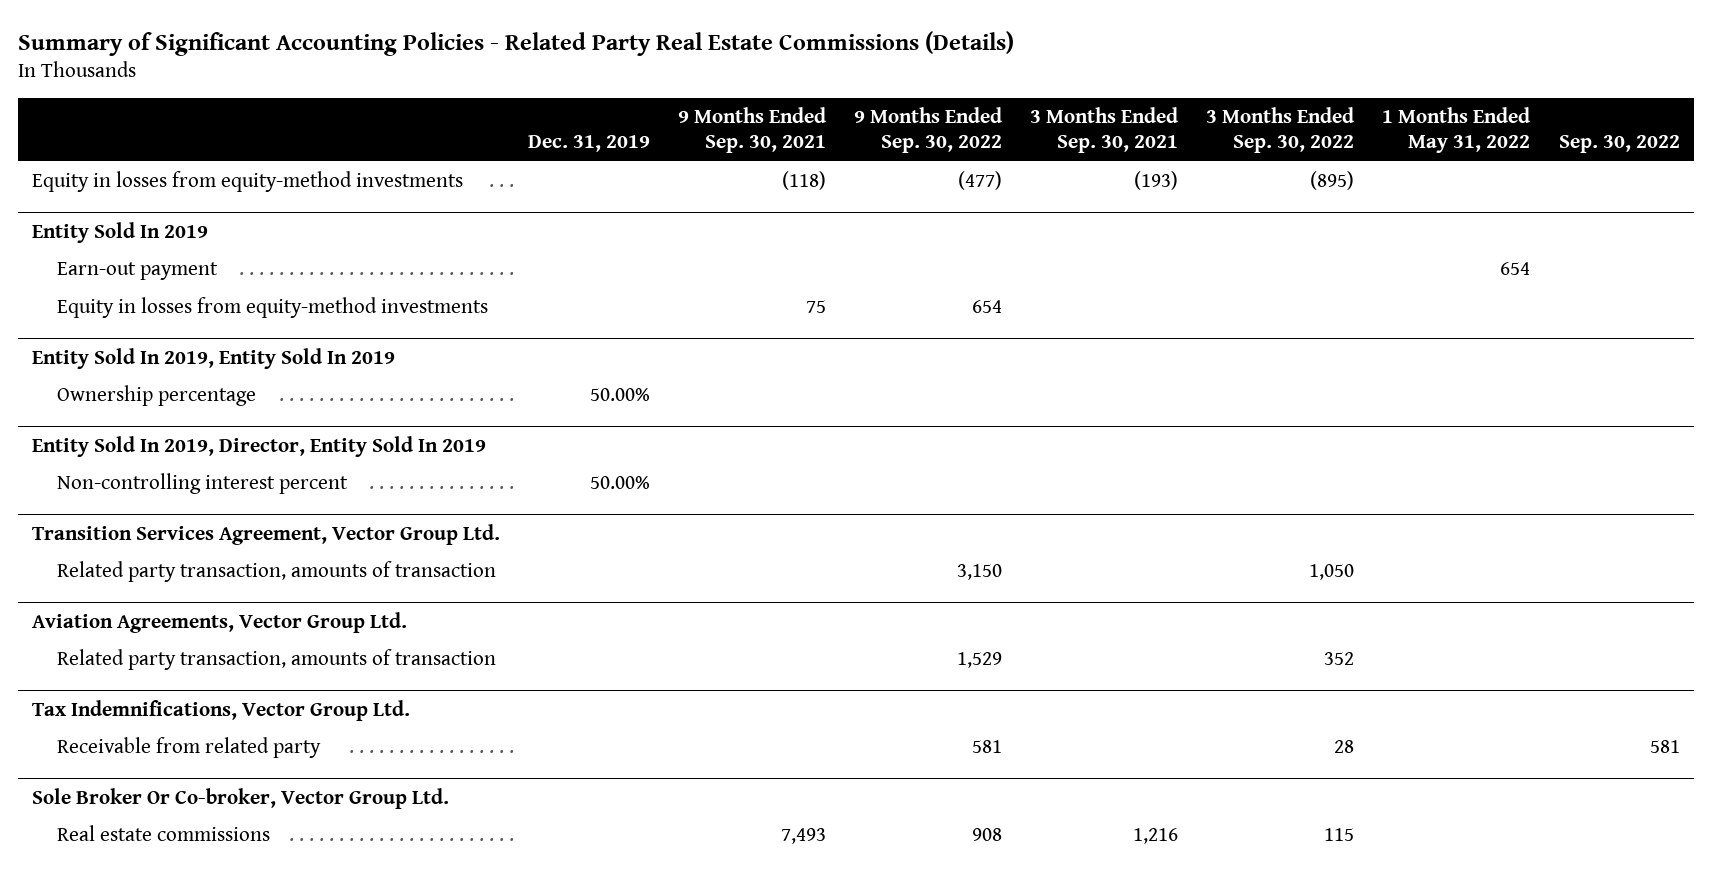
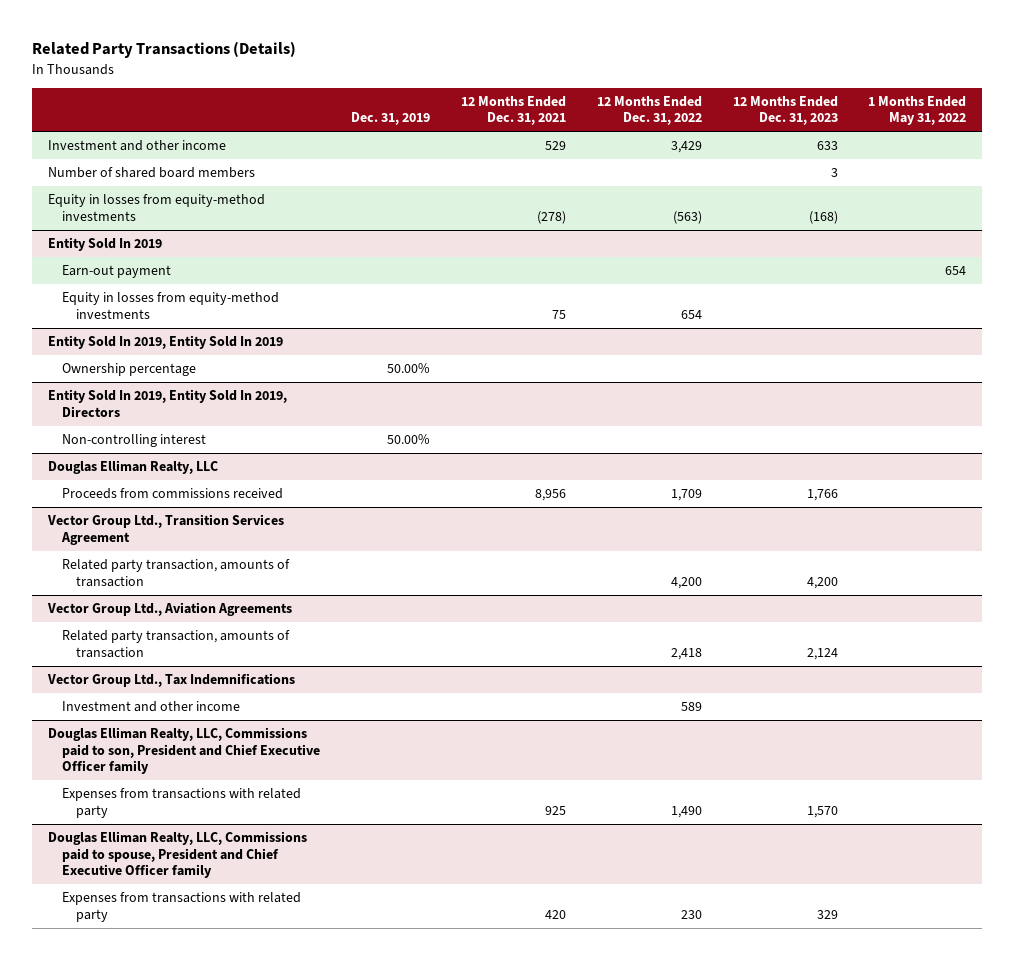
[17,30,1014,56] Summary of Significant Accounting Policies - Related Party Real Estate Commissions (Details) -> [32,41,297,59] Related Party Transactions (Details)
[678,107,827,153] 9 Months Ended Sep. 30, 2021 -> none
[854,107,1003,153] 9 Months Ended Sep. 30, 2022 -> none
[1030,107,1179,153] 3 Months Ended Sep. 30, 2021 -> none
[1206,107,1355,153] 3 Months Ended Sep. 30, 2022 -> none
[1558,134,1680,153] Sep. 30, 2022 -> none
none -> [460,95,566,126] 12 Months Ended Dec. 31, 2021
none -> [596,95,702,126] 12 Months Ended Dec. 31, 2022
none -> [732,95,838,126] 12 Months Ended Dec. 31, 2023
none -> [47,140,226,152] Investment and other income
none -> [47,167,255,179] Number of shared board members
[32,435,487,457] Entity Sold In 2019, Director, Entity Sold In 2019 -> [47,389,287,417] Entity Sold In 2019, Entity Sold In 2019, Directors
[56,473,348,495] Non-controlling interest percent -> [62,434,207,448] Non-controlling interest
none -> [47,460,218,475] Douglas Elliman Realty, LLC
none -> [62,488,284,500] Proceeds from commissions received
[32,523,501,545] Transition Services Agreement, Vector Group Ltd. -> [46,514,284,545] Vector Group Ltd., Transition Services Agreement
[32,611,408,633] Aviation Agreements, Vector Group Ltd. -> [46,602,292,617] Vector Group Ltd., Aviation Agreements
[56,737,321,759] Receivable from related party -> none
[32,787,450,809] Sole Broker Or Co-broker, Vector Group Ltd. -> none
[56,825,270,842] Real estate commissions -> none
[32,699,411,721] Tax Indemnifications, Vector Group Ltd. -> [46,673,295,688] Vector Group Ltd., Tax Indemnifications
none -> [62,701,241,713] Investment and other income
none -> [47,727,321,775] Douglas Elliman Realty, LLC, Commissions paid to son, President and Chief Executive Officer family
none -> [62,788,302,818] Expenses from transactions with related party
none -> [47,831,307,879] Douglas Elliman Realty, LLC, Commissions paid to spouse, President and Chief Executive Officer family
none -> [62,892,302,922] Expenses from transactions with related party

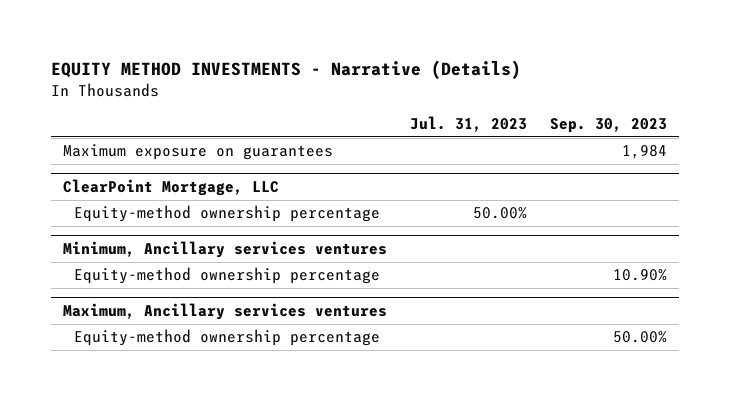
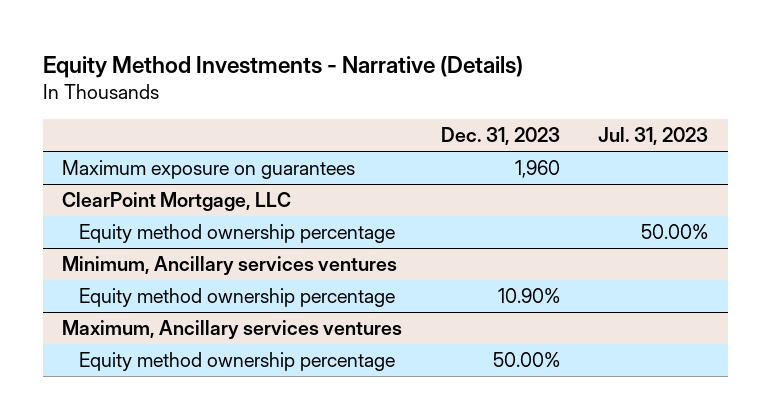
[51,59,522,79] EQUITY METHOD INVESTMENTS - Narrative (Details) -> [42,55,523,78] Equity Method Investments - Narrative (Details)
[550,118,668,134] Sep. 30, 2023 -> none
none -> [440,127,560,146] Dec. 31, 2023
[74,205,381,223] Equity-method ownership percentage -> [79,224,396,244] Equity method ownership percentage
[74,267,381,285] Equity-method ownership percentage -> [79,288,396,308] Equity method ownership percentage
[74,329,381,347] Equity-method ownership percentage -> [79,352,396,372] Equity method ownership percentage

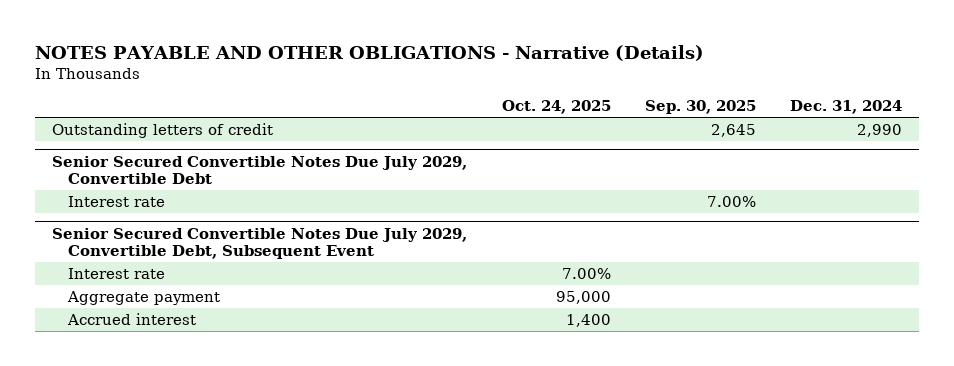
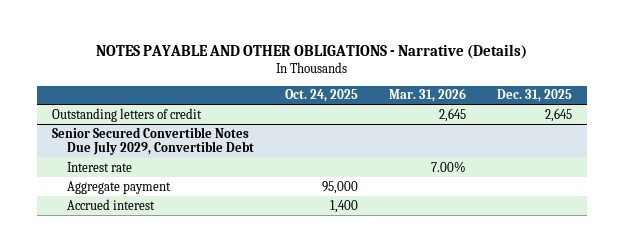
[644,100,756,115] Sep. 30, 2025 -> none
[789,100,902,115] Dec. 31, 2024 -> none
none -> [388,88,466,103] Mar. 31, 2026
none -> [496,89,572,103] Dec. 31, 2025
[52,227,468,260] Senior Secured Convertible Notes Due July 2029, Convertible Debt, Subsequent Event -> none
[68,267,166,279] Interest rate -> none
[67,290,221,305] Aggregate payment -> none
[67,312,197,325] Accrued interest -> none
none -> [67,180,172,194] Aggregate payment
none -> [67,198,156,210] Accrued interest

